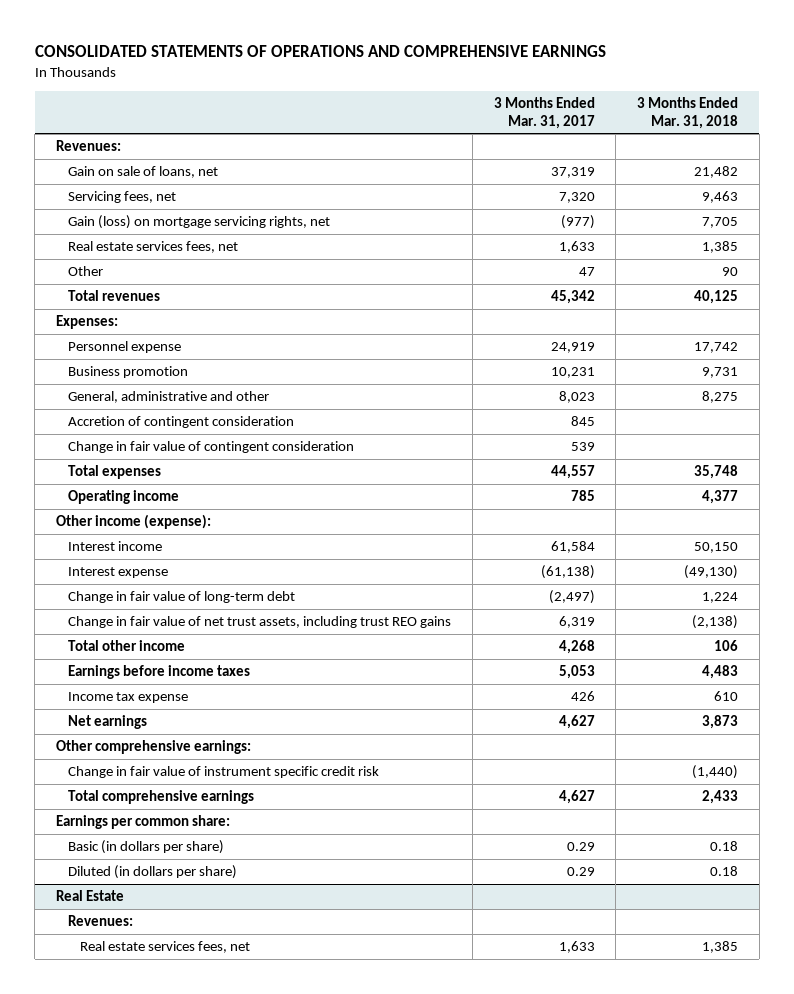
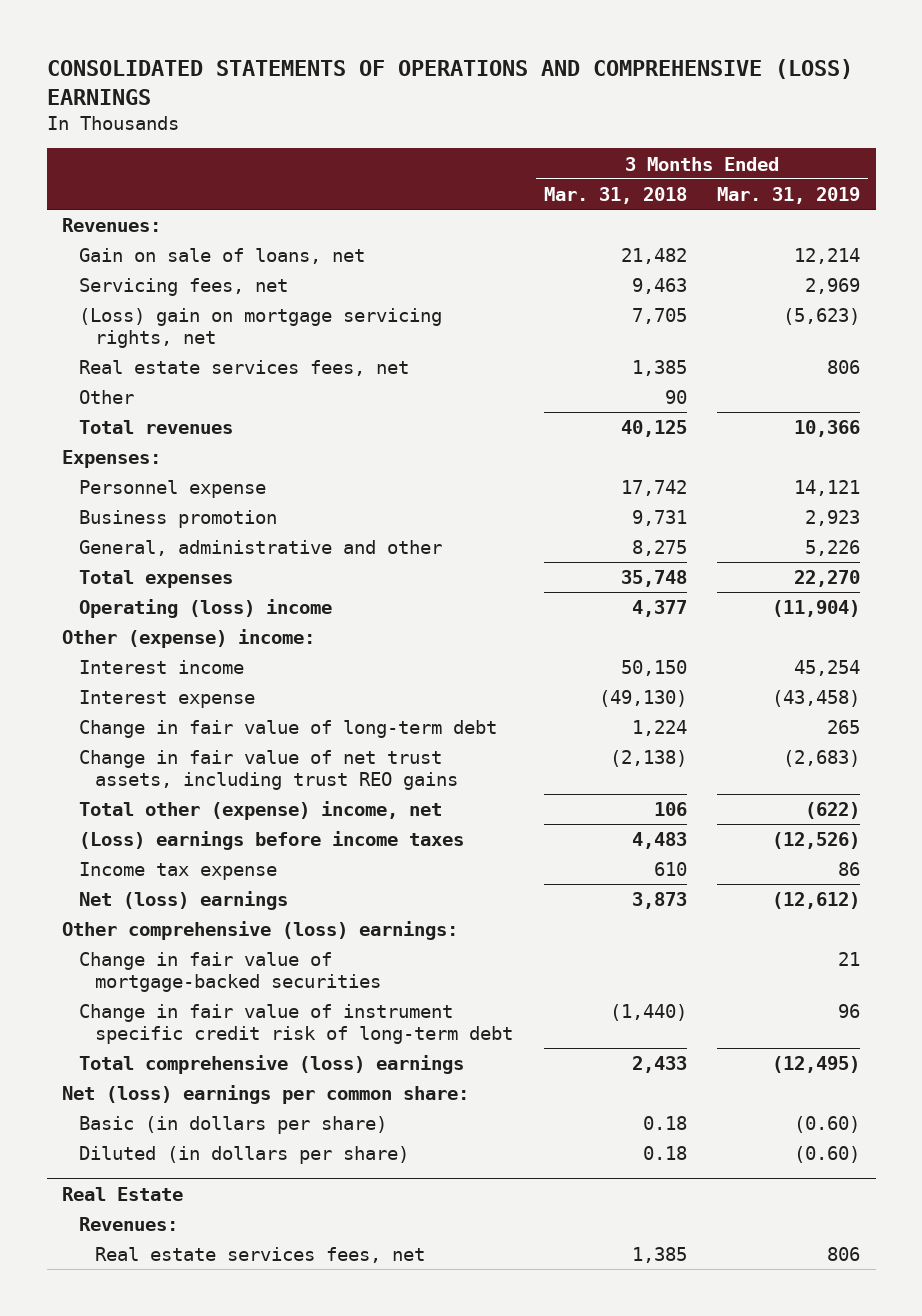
[34,45,606,58] CONSOLIDATED STATEMENTS OF OPERATIONS AND COMPREHENSIVE EARNINGS -> [46,58,853,105] CONSOLIDATED STATEMENTS OF OPERATIONS AND COMPREHENSIVE (LOSS) EARNINGS
[493,97,595,129] 3 Months Ended Mar. 31, 2017 -> none
none -> [717,186,861,204] Mar. 31, 2019
[68,214,331,229] Gain (loss) on mortgage servicing rights, net -> [78,308,442,348] (Loss) gain on mortgage servicing rights, net
[68,415,295,428] Accretion of contingent consideration -> none
[68,440,355,453] Change in fair value of contingent consideration -> none
[68,489,180,504] Operating income -> [78,599,332,619] Operating (loss) income
[56,513,212,529] Other income (expense): -> [62,629,316,649] Other (expense) income:
[68,639,186,651] Total other income -> [78,801,442,821] Total other (expense) income, net
[68,664,251,679] Earnings before income taxes -> [78,831,464,851] (Loss) earnings before income taxes
[68,714,148,729] Net earnings -> [78,891,288,911] Net (loss) earnings
[56,739,252,754] Other comprehensive earnings: -> [62,921,459,941] Other comprehensive (loss) earnings:
none -> [78,952,381,992] Change in fair value of mortgage-backed securities
[68,765,380,778] Change in fair value of instrument specific credit risk -> [78,1004,513,1044] Change in fair value of instrument specific credit risk of long-term debt
[68,789,255,804] Total comprehensive earnings -> [78,1055,464,1075] Total comprehensive (loss) earnings
[56,814,231,829] Earnings per common share: -> [62,1085,470,1105] Net (loss) earnings per common share:

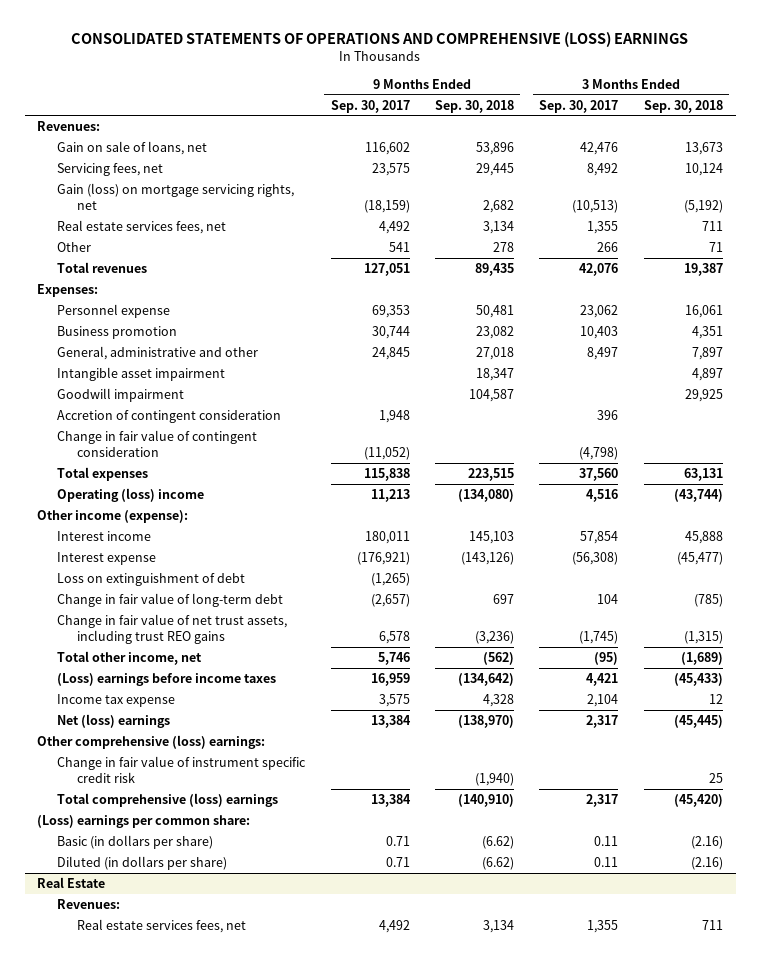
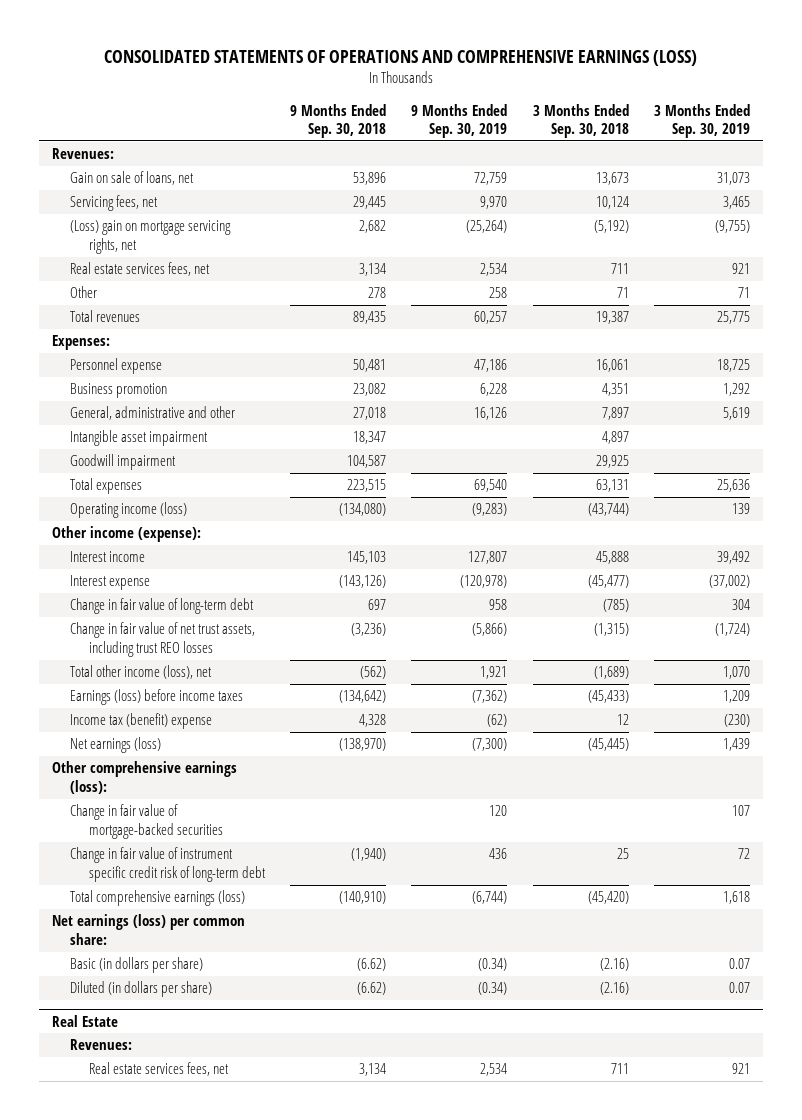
[71,32,689,48] CONSOLIDATED STATEMENTS OF OPERATIONS AND COMPREHENSIVE (LOSS) EARNINGS -> [104,49,698,66] CONSOLIDATED STATEMENTS OF OPERATIONS AND COMPREHENSIVE EARNINGS (LOSS)
[330,99,410,113] Sep. 30, 2017 -> none
[539,99,619,113] Sep. 30, 2017 -> none
none -> [411,103,508,138] 9 Months Ended Sep. 30, 2019
none -> [654,103,751,138] 3 Months Ended Sep. 30, 2019
[57,183,295,210] Gain (loss) on mortgage servicing rights, net -> [70,220,232,254] (Loss) gain on mortgage servicing rights, net
[57,410,282,424] Accretion of contingent consideration -> none
[57,430,258,457] Change in fair value of contingent consideration -> none
[57,488,205,503] Operating (loss) income -> [70,502,188,519] Operating income (loss)
[57,573,246,587] Loss on extinguishment of debt -> none
[57,614,288,644] Change in fair value of net trust assets, including trust REO gains -> [70,622,256,657] Change in fair value of net trust assets, including trust REO losses
[57,651,203,666] Total other income, net -> [70,665,213,680] Total other income (loss), net
[57,673,277,687] (Loss) earnings before income taxes -> [70,689,244,706] Earnings (loss) before income taxes
[57,694,176,708] Income tax expense -> [70,713,213,730] Income tax (benefit) expense
[57,714,171,729] Net (loss) earnings -> [70,737,162,754] Net earnings (loss)
[37,735,266,750] Other comprehensive (loss) earnings: -> [52,761,238,794] Other comprehensive earnings (loss):
none -> [70,804,223,839] Change in fair value of mortgage-backed securities
[57,756,307,783] Change in fair value of instrument specific credit risk -> [70,847,266,882] Change in fair value of instrument specific credit risk of long-term debt
[57,793,279,808] Total comprehensive (loss) earnings -> [70,890,246,907] Total comprehensive earnings (loss)
[37,815,251,829] (Loss) earnings per common share: -> [52,914,246,945] Net earnings (loss) per common share:

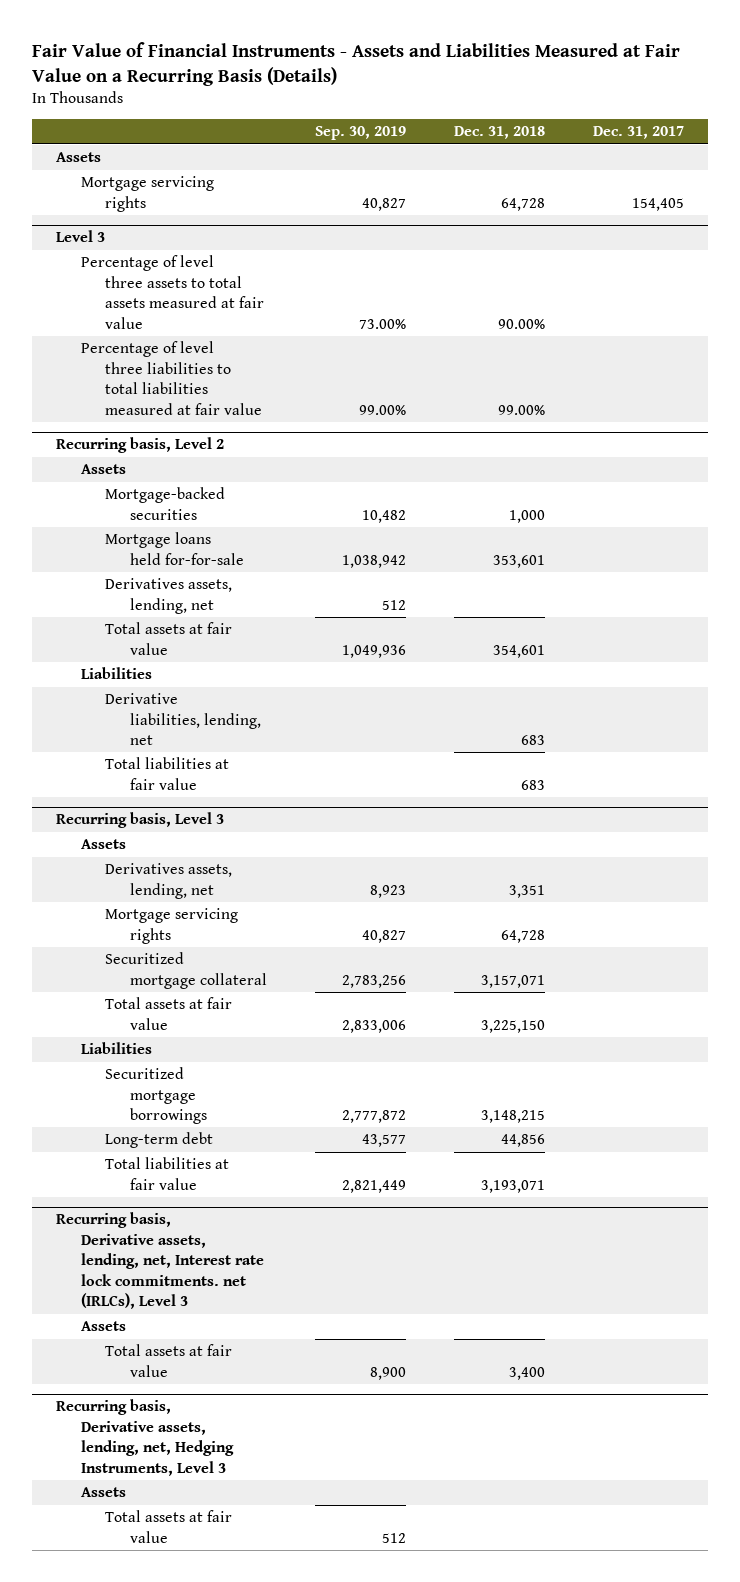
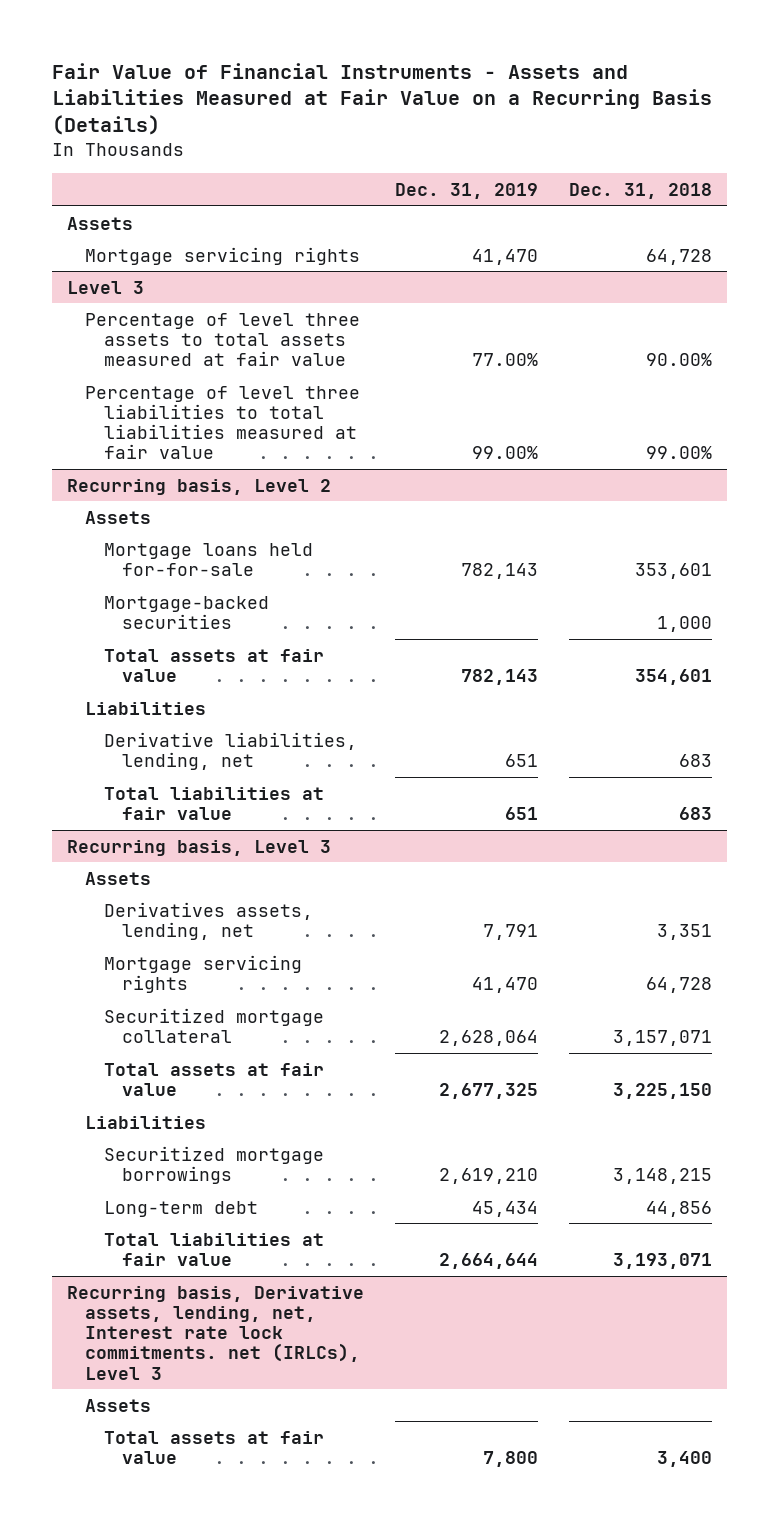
[314,126,406,141] Sep. 30, 2019 -> none
[592,126,684,140] Dec. 31, 2017 -> none
none -> [394,182,538,199] Dec. 31, 2019
[105,578,233,614] Derivatives assets, lending, net -> none
[105,487,226,520] Mortgage-backed securities -> [103,595,269,629] Mortgage-backed securities
[55,1399,234,1476] Recurring basis, Derivative assets, lending, net, Hedging Instruments, Level 3 -> none
[80,1487,126,1498] Assets -> none
[105,1510,233,1543] Total assets at fair value -> none

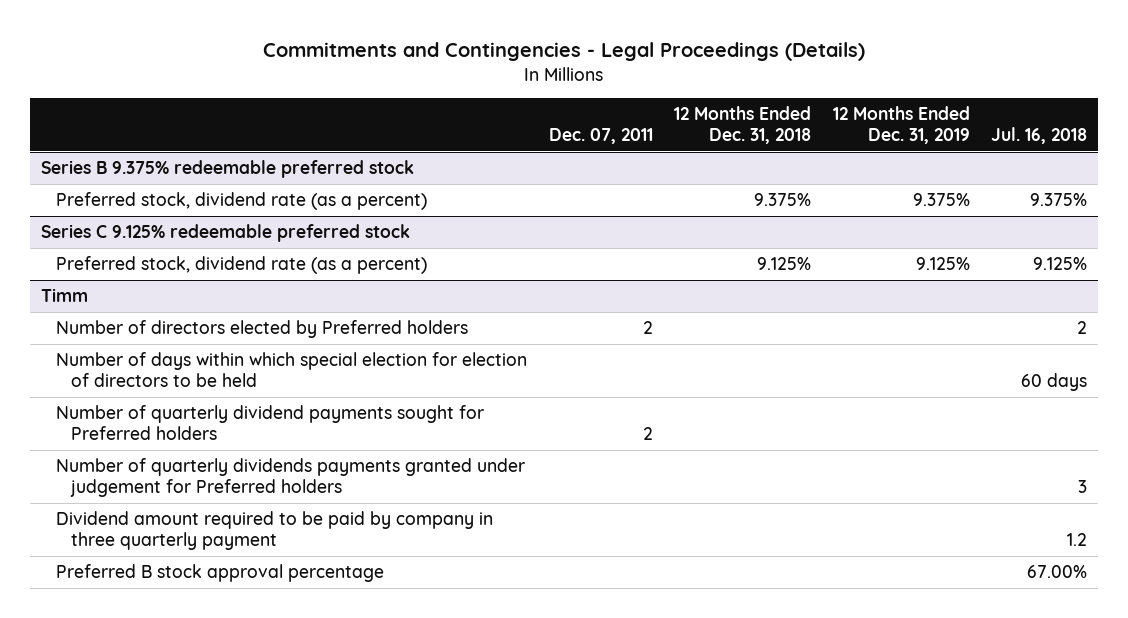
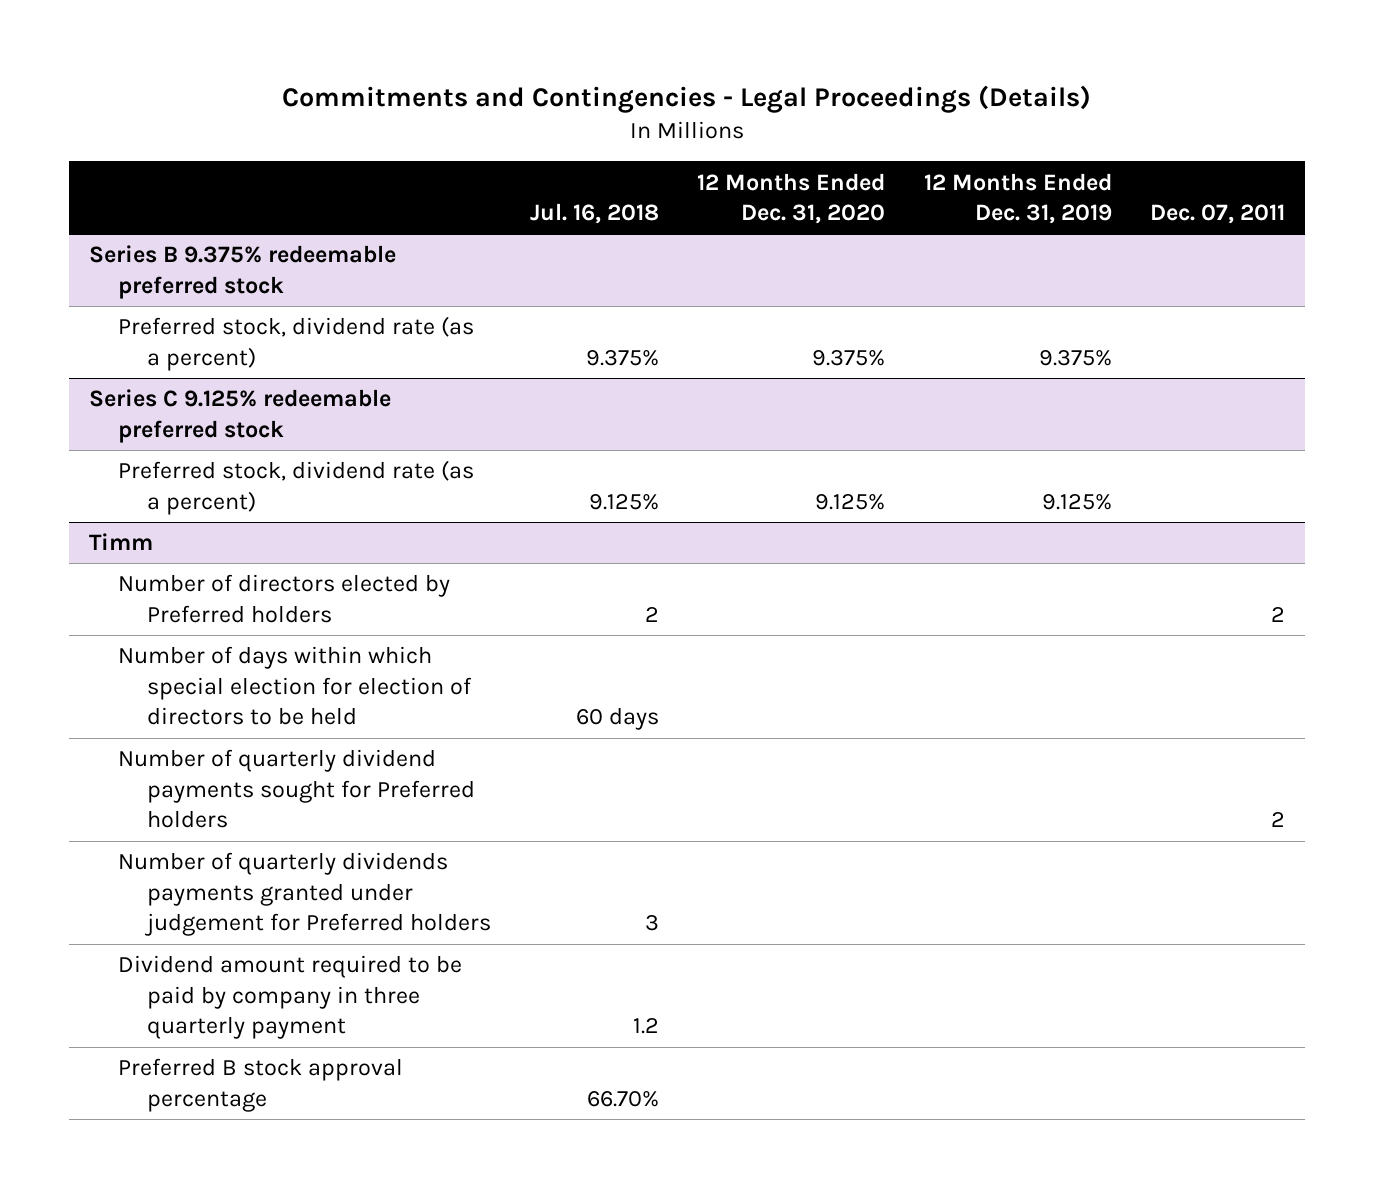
[674,105,812,144] 12 Months Ended Dec. 31, 2018 -> none
none -> [697,172,886,225] 12 Months Ended Dec. 31, 2020
[1027,565,1088,579] 67.00% -> [586,1090,659,1107] 66.70%

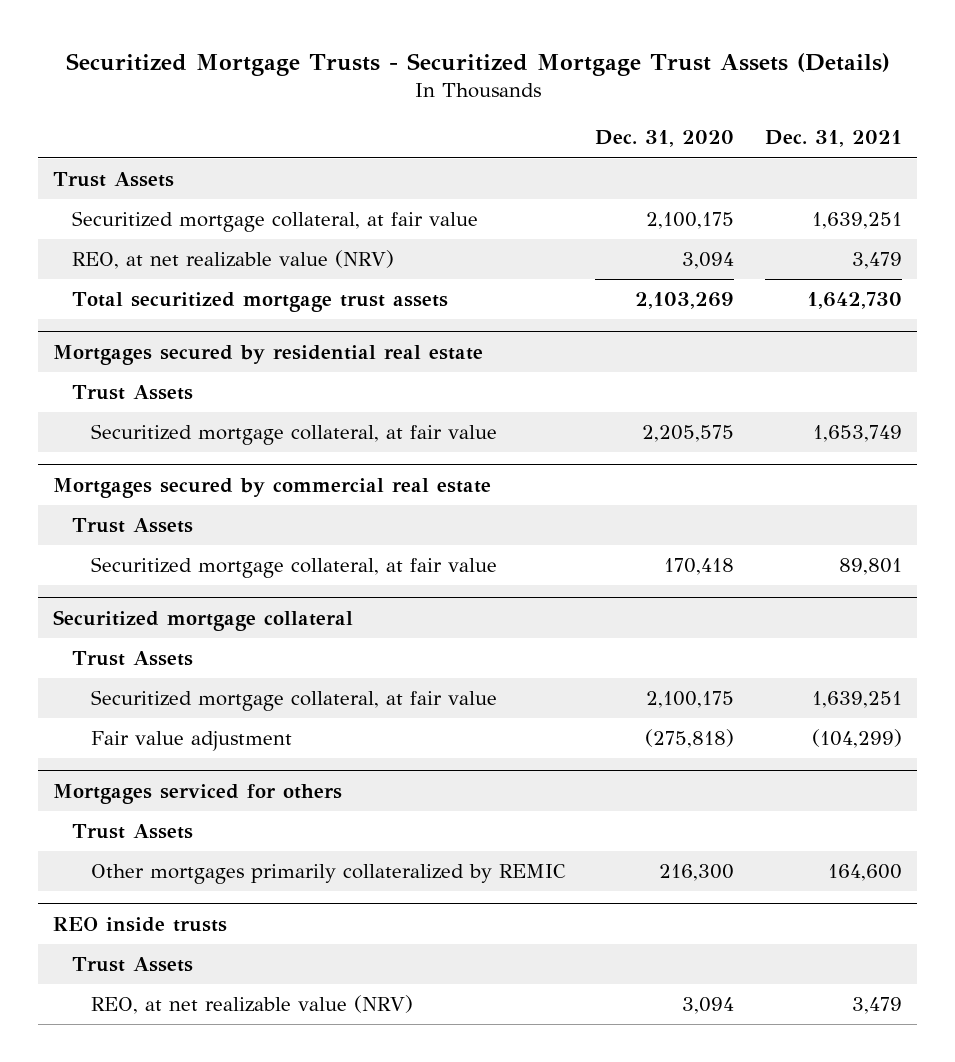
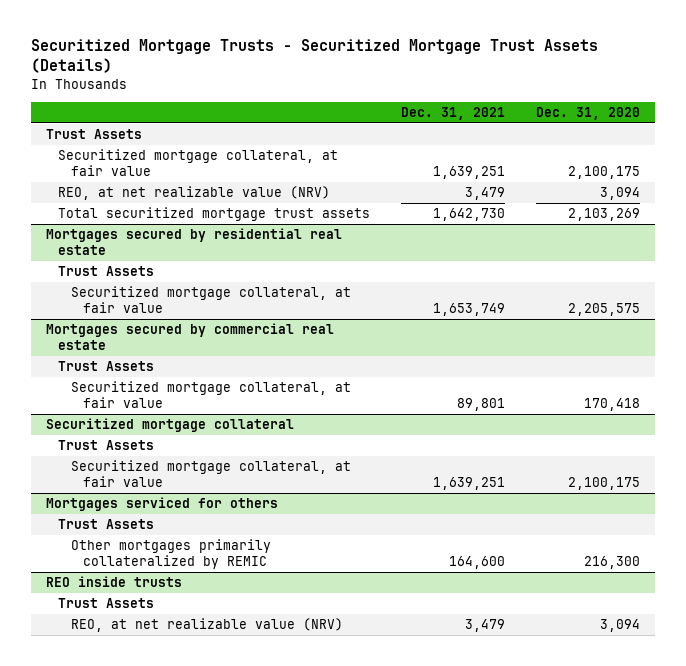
[90,731,292,752] Fair value adjustment -> none

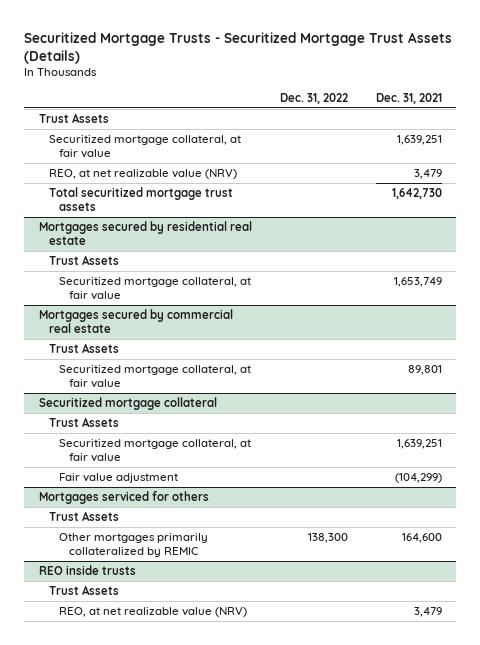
[535,107,640,121] Dec. 31, 2020 -> none
none -> [279,93,348,105] Dec. 31, 2022
none -> [59,473,179,484] Fair value adjustment

